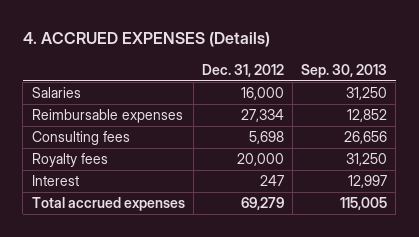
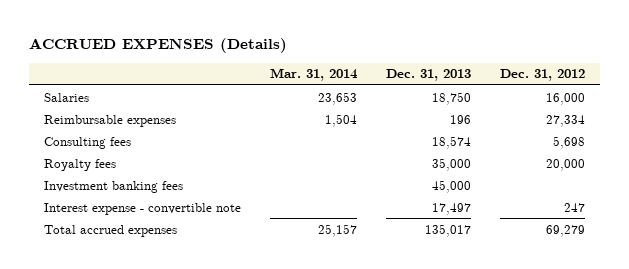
[22,32,270,48] 4. ACCRUED EXPENSES (Details) -> [29,38,288,54] ACCRUED EXPENSES (Details)
[301,63,388,78] Sep. 30, 2013 -> none
none -> [269,68,358,82] Mar. 31, 2014
none -> [385,69,471,82] Dec. 31, 2013
none -> [43,180,183,193] Investment banking fees
[31,175,79,187] Interest -> [43,202,241,215] Interest expense - convertible note

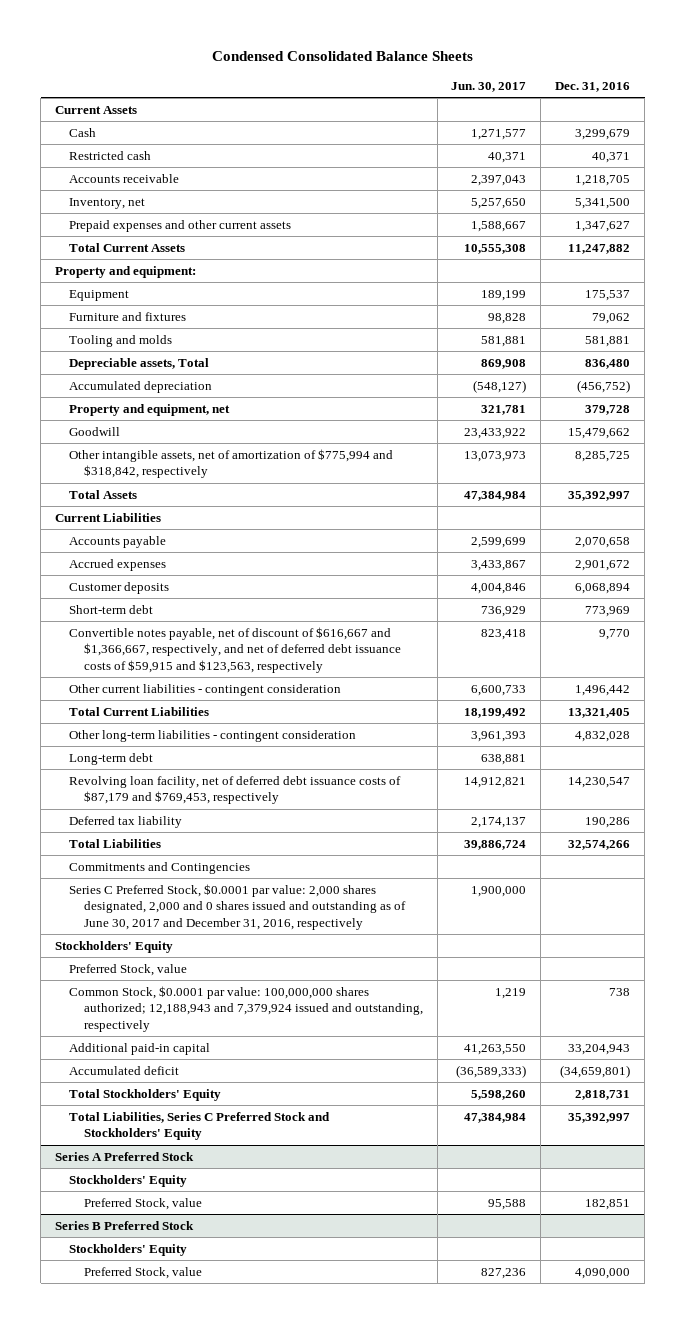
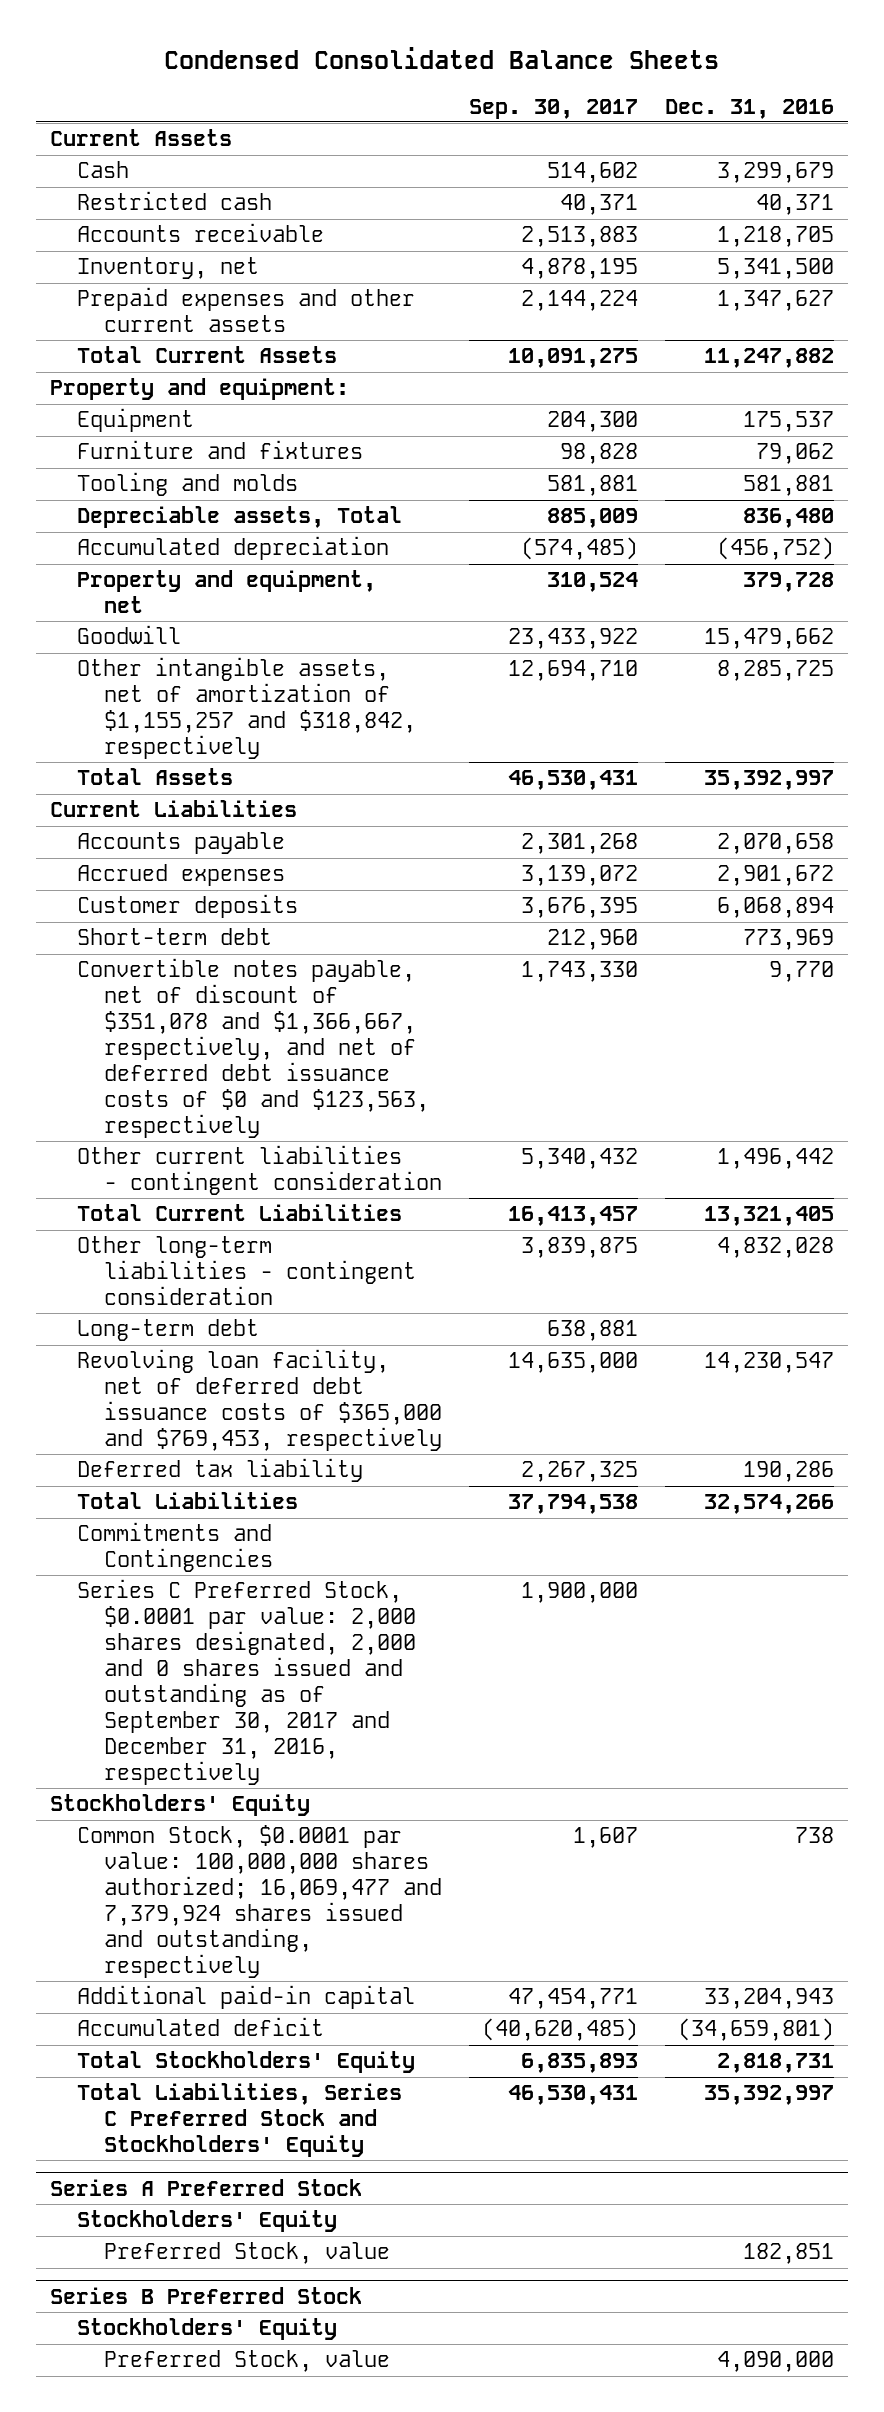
[451,81,527,92] Jun. 30, 2017 -> none
none -> [469,98,639,119] Sep. 30, 2017
[69,448,394,479] Other intangible assets, net of amortization of $775,994 and $318,842, respectively -> [76,657,417,760] Other intangible assets, net of amortization of $1,155,257 and $318,842, respectively
[69,626,401,673] Convertible notes payable, net of discount of $616,667 and $1,366,667, respectively, and net of deferred debt issuance costs of $59,915 and $123,563, respectively -> [76,958,430,1139] Convertible notes payable, net of discount of $351,078 and $1,366,667, respectively, and net of deferred debt issuance costs of $0 and $123,563, respectively
[69,775,402,805] Revolving loan facility, net of deferred debt issuance costs of $87,179 and $769,453, respectively -> [76,1349,443,1452] Revolving loan facility, net of deferred debt issuance costs of $365,000 and $769,453, respectively
[69,883,406,930] Series C Preferred Stock, $0.0001 par value: 2,000 shares designated, 2,000 and 0 shares issued and outstanding as of June 30, 2017 and December 31, 2016, respectively -> [76,1579,417,1785] Series C Preferred Stock, $0.0001 par value: 2,000 shares designated, 2,000 and 0 shares issued and outstanding as of September 30, 2017 and December 31, 2016, respectively
[69,963,188,976] Preferred Stock, value -> none
[69,985,423,1032] Common Stock, $0.0001 par value: 100,000,000 shares authorized; 12,188,943 and 7,379,924 issued and outstanding, respectively -> [76,1825,443,1979] Common Stock, $0.0001 par value: 100,000,000 shares authorized; 16,069,477 and 7,379,924 shares issued and outstanding, respectively

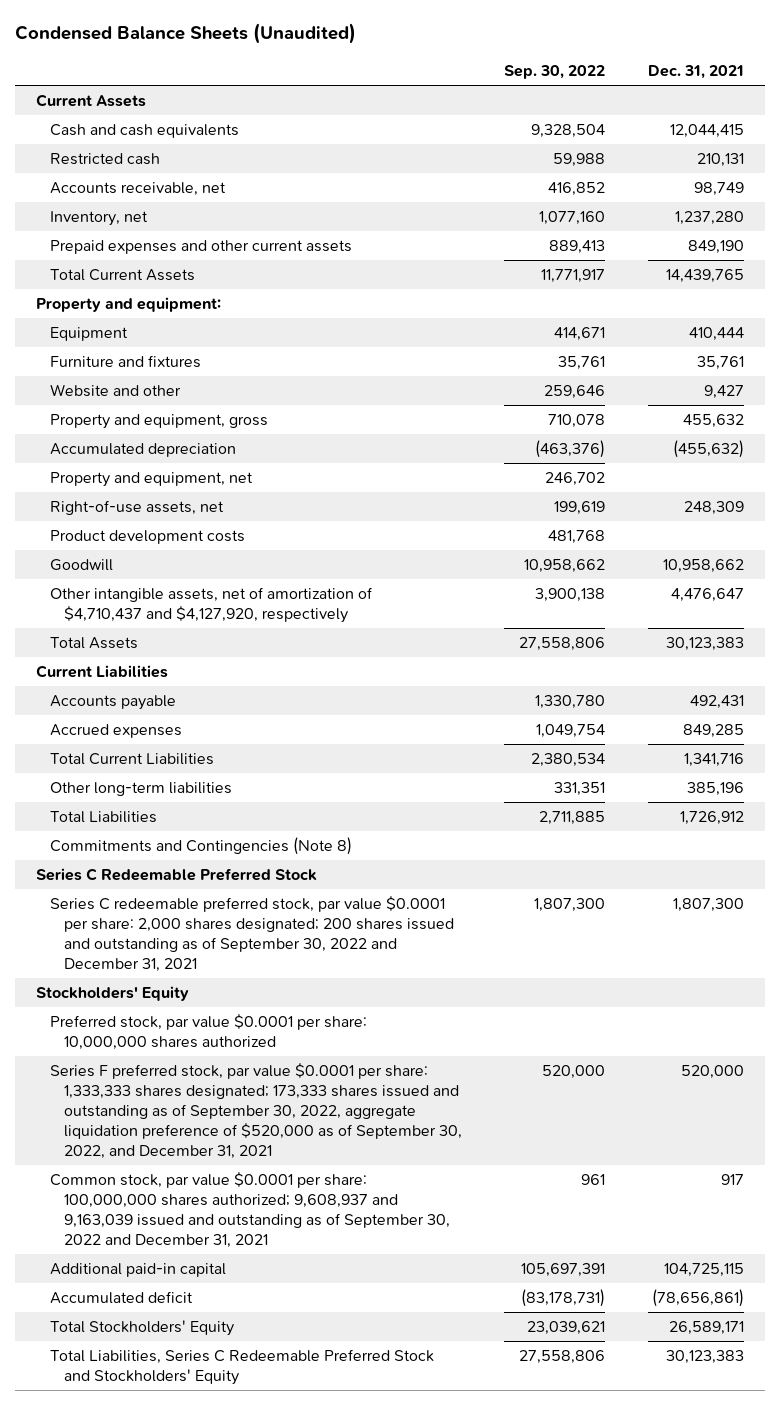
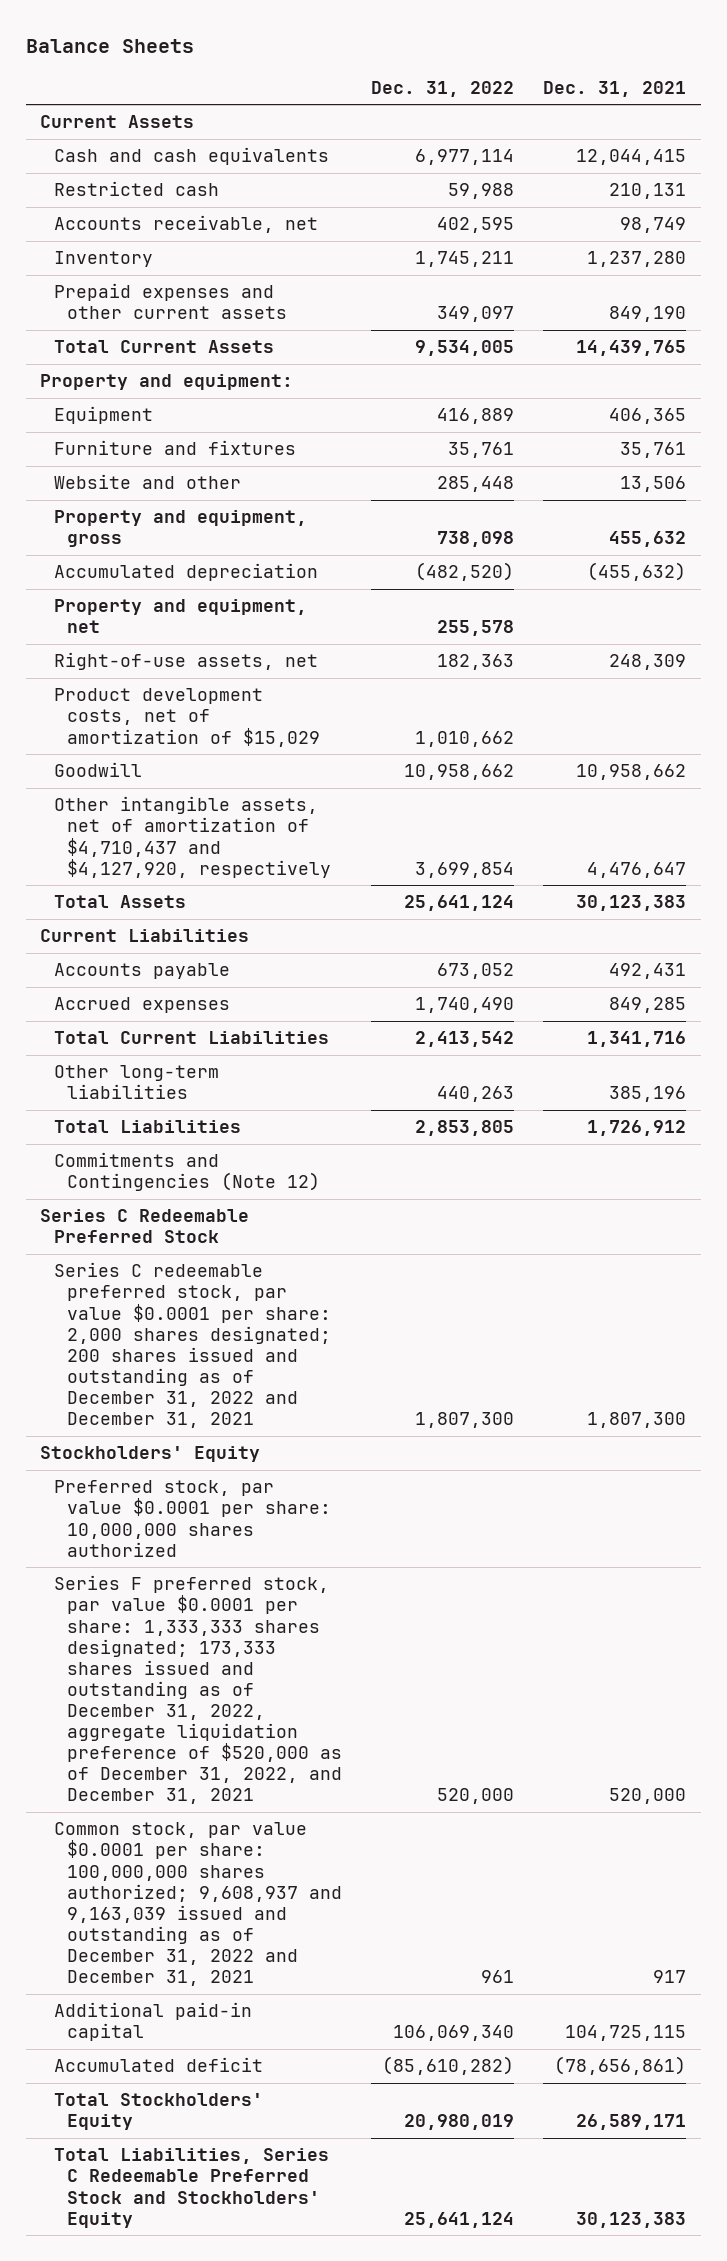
[14,23,356,45] Condensed Balance Sheets (Unaudited) -> [25,38,194,53] Balance Sheets
[504,64,606,79] Sep. 30, 2022 -> none
none -> [370,80,514,97] Dec. 31, 2022
[49,211,148,227] Inventory, net -> [53,251,153,268] Inventory
[688,327,744,342] 410,444 -> [609,408,687,425] 406,365
[703,385,744,400] 9,427 -> [620,476,687,493] 13,506
[49,530,245,545] Product development costs -> [53,688,320,747] Product development costs, net of amortization of $15,029
[49,837,352,856] Commitments and Contingencies (Note 8) -> [53,1152,320,1192] Commitments and Contingencies (Note 12)
[49,896,454,973] Series C redeemable preferred stock, par value $0.0001 per share: 2,000 shares designated; 200 shares issued and outstanding as of September 30, 2022 and December 31, 2021 -> [53,1262,331,1429] Series C redeemable preferred stock, par value $0.0001 per share: 2,000 shares designated; 200 shares issued and outstanding as of December 31, 2022 and December 31, 2021
[49,1063,462,1160] Series F preferred stock, par value $0.0001 per share: 1,333,333 shares designated; 173,333 shares issued and outstanding as of September 30, 2022, aggregate liquidation preference of $520,000 as of September 30, 2022, and December 31, 2021 -> [53,1575,342,1805] Series F preferred stock, par value $0.0001 per share: 1,333,333 shares designated; 173,333 shares issued and outstanding as of December 31, 2022, aggregate liquidation preference of $520,000 as of December 31, 2022, and December 31, 2021
[49,1172,450,1249] Common stock, par value $0.0001 per share: 100,000,000 shares authorized; 9,608,937 and 9,163,039 issued and outstanding as of September 30, 2022 and December 31, 2021 -> [53,1822,342,1987] Common stock, par value $0.0001 per share: 100,000,000 shares authorized; 9,608,937 and 9,163,039 issued and outstanding as of December 31, 2022 and December 31, 2021

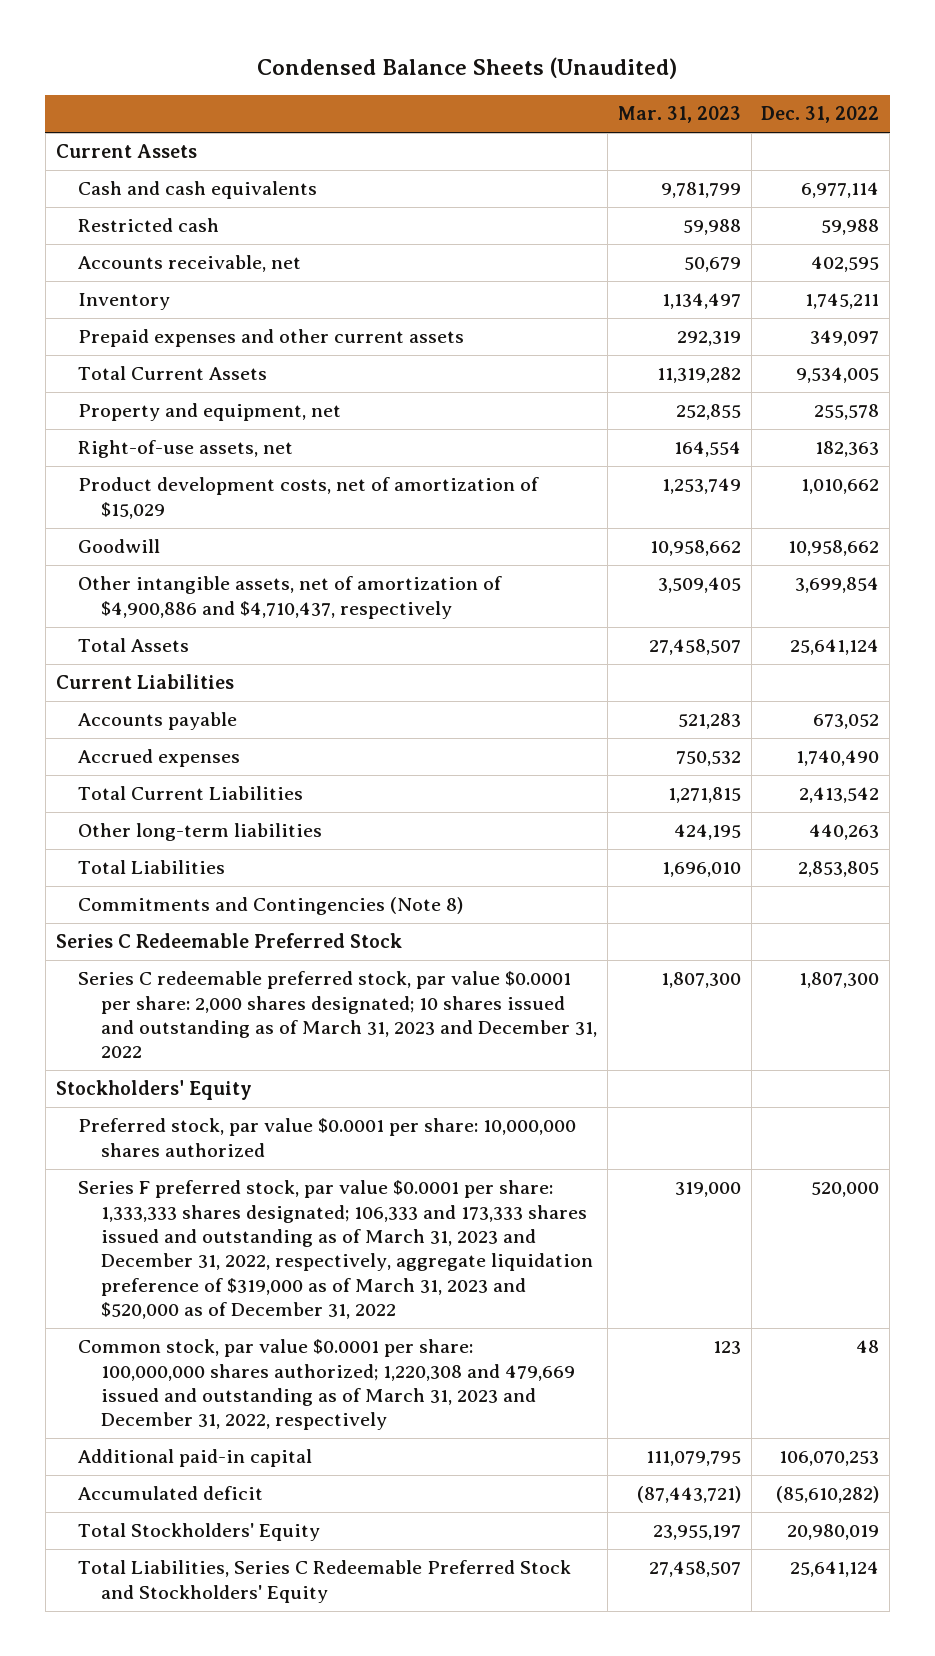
[25,38,194,53] Balance Sheets -> [257,57,678,80] Condensed Balance Sheets (Unaudited)
[543,80,687,97] Dec. 31, 2021 -> none
none -> [617,106,741,124] Mar. 31, 2023
[40,374,294,391] Property and equipment: -> none
[53,406,153,425] Equipment -> none
[53,440,296,456] Furniture and fixtures -> none
[53,474,241,490] Website and other -> none
[53,510,307,548] Property and equipment, gross -> none
[53,563,318,582] Accumulated depreciation -> none
[53,796,331,878] Other intangible assets, net of amortization of $4,710,437 and $4,127,920, respectively -> [78,576,503,619] Other intangible assets, net of amortization of $4,900,886 and $4,710,437, respectively
[53,1152,320,1192] Commitments and Contingencies (Note 12) -> [78,897,464,916] Commitments and Contingencies (Note 8)
[53,1262,331,1429] Series C redeemable preferred stock, par value $0.0001 per share: 2,000 shares designated; 200 shares issued and outstanding as of December 31, 2022 and December 31, 2021 -> [78,971,598,1059] Series C redeemable preferred stock, par value $0.0001 per share: 2,000 shares designated; 10 shares issued and outstanding as of March 31, 2023 and December 31, 2022
[53,1575,342,1805] Series F preferred stock, par value $0.0001 per share: 1,333,333 shares designated; 173,333 shares issued and outstanding as of December 31, 2022, aggregate liquidation preference of $520,000 as of December 31, 2022, and December 31, 2021 -> [78,1180,594,1320] Series F preferred stock, par value $0.0001 per share: 1,333,333 shares designated; 106,333 and 173,333 shares issued and outstanding as of March 31, 2023 and December 31, 2022, respectively, aggregate liquidation preference of $319,000 as of March 31, 2023 and $520,000 as of December 31, 2022
[53,1822,342,1987] Common stock, par value $0.0001 per share: 100,000,000 shares authorized; 9,608,937 and 9,163,039 issued and outstanding as of December 31, 2022 and December 31, 2021 -> [78,1339,576,1431] Common stock, par value $0.0001 per share: 100,000,000 shares authorized; 1,220,308 and 479,669 issued and outstanding as of March 31, 2023 and December 31, 2022, respectively
[480,1970,514,1984] 961 -> [856,1340,880,1354] 48
[392,2025,514,2042] 106,069,340 -> [779,1451,880,1467] 106,070,253

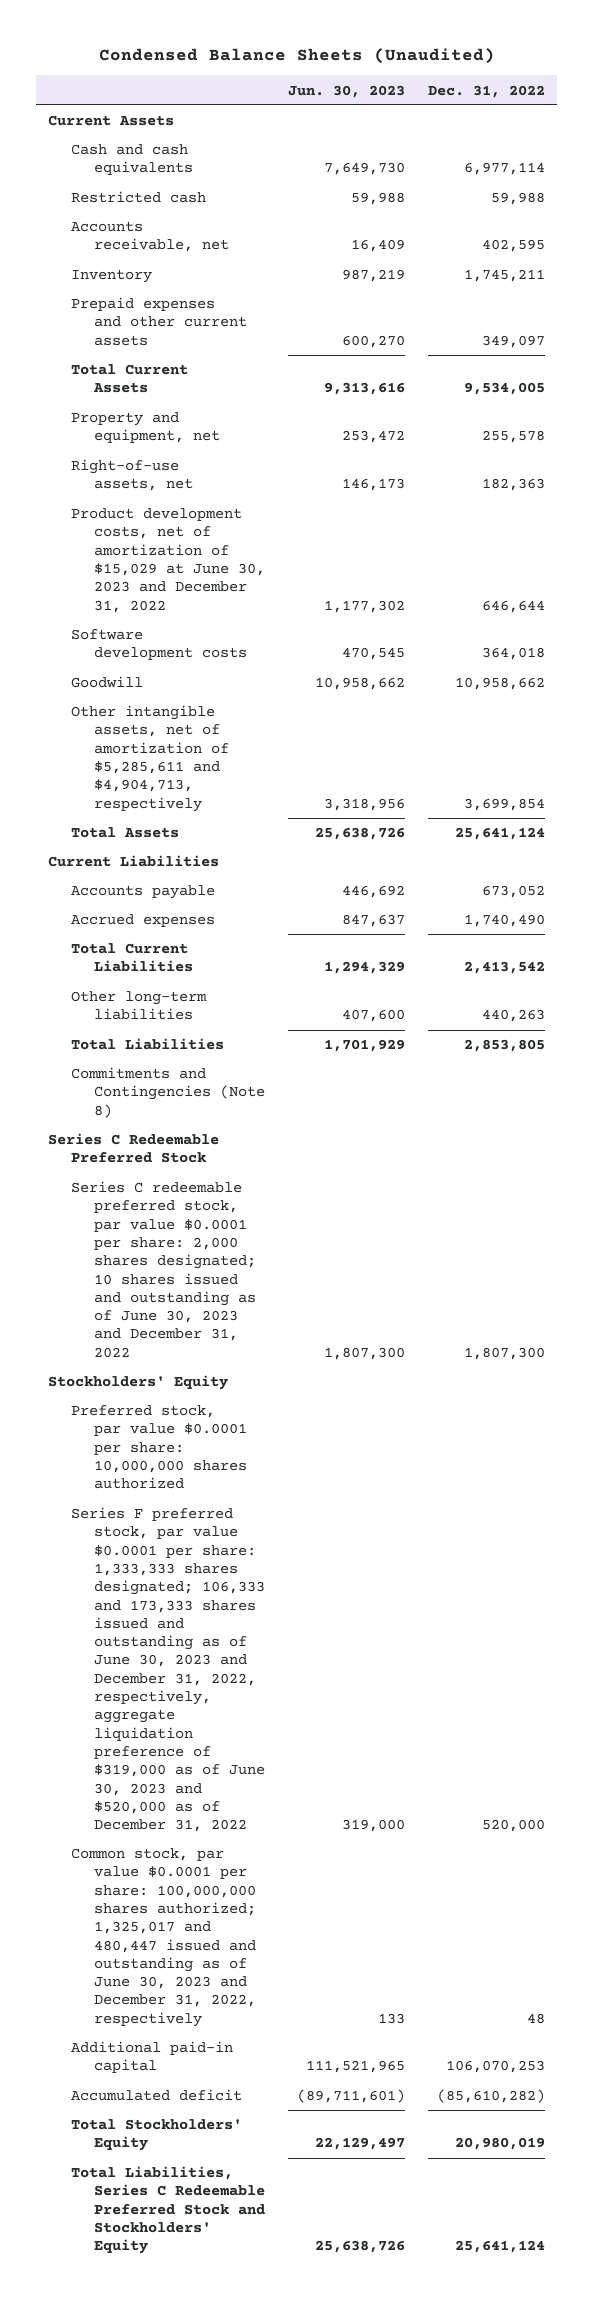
[617,106,741,124] Mar. 31, 2023 -> none
none -> [287,84,405,98] Jun. 30, 2023
[78,477,540,519] Product development costs, net of amortization of $15,029 -> [70,508,265,613] Product development costs, net of amortization of $15,029 at June 30, 2023 and December 31, 2022
[801,479,880,495] 1,010,662 -> [482,599,546,613] 646,644
none -> [70,629,247,661] Software development costs
[78,576,503,619] Other intangible assets, net of amortization of $4,900,886 and $4,710,437, respectively -> [70,705,229,812] Other intangible assets, net of amortization of $5,285,611 and $4,904,713, respectively
[78,971,598,1059] Series C redeemable preferred stock, par value $0.0001 per share: 2,000 shares designated; 10 shares issued and outstanding as of March 31, 2023 and December 31, 2022 -> [70,1181,256,1358] Series C redeemable preferred stock, par value $0.0001 per share: 2,000 shares designated; 10 shares issued and outstanding as of June 30, 2023 and December 31, 2022
[78,1180,594,1320] Series F preferred stock, par value $0.0001 per share: 1,333,333 shares designated; 106,333 and 173,333 shares issued and outstanding as of March 31, 2023 and December 31, 2022, respectively, aggregate liquidation preference of $319,000 as of March 31, 2023 and $520,000 as of December 31, 2022 -> [70,1507,265,1833] Series F preferred stock, par value $0.0001 per share: 1,333,333 shares designated; 106,333 and 173,333 shares issued and outstanding as of June 30, 2023 and December 31, 2022, respectively, aggregate liquidation preference of $319,000 as of June 30, 2023 and $520,000 as of December 31, 2022
[78,1339,576,1431] Common stock, par value $0.0001 per share: 100,000,000 shares authorized; 1,220,308 and 479,669 issued and outstanding as of March 31, 2023 and December 31, 2022, respectively -> [70,1848,256,2027] Common stock, par value $0.0001 per share: 100,000,000 shares authorized; 1,325,017 and 480,447 issued and outstanding as of June 30, 2023 and December 31, 2022, respectively

